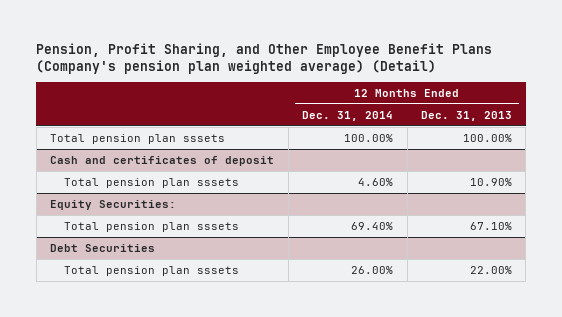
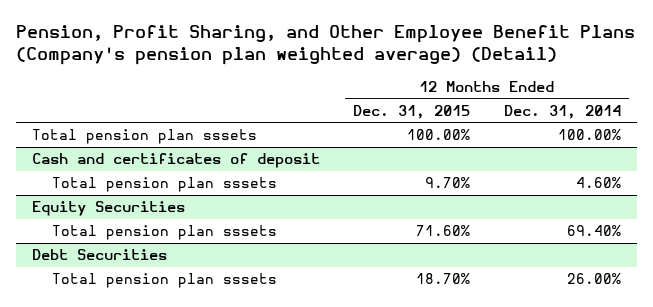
[421,110,513,121] Dec. 31, 2013 -> none
none -> [353,104,471,119] Dec. 31, 2015
[50,200,177,211] Equity Securities: -> [32,201,186,217] Equity Securities

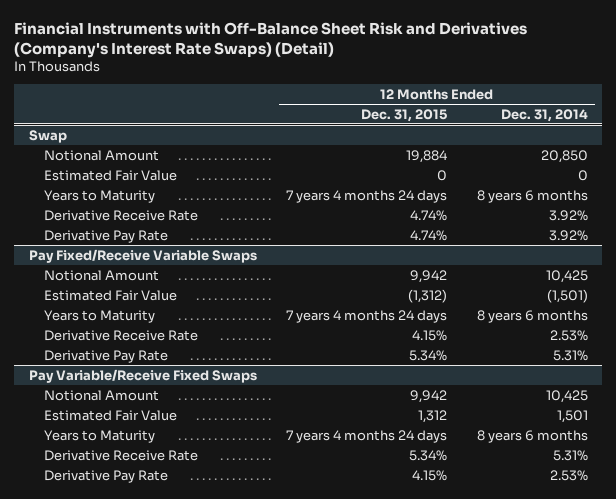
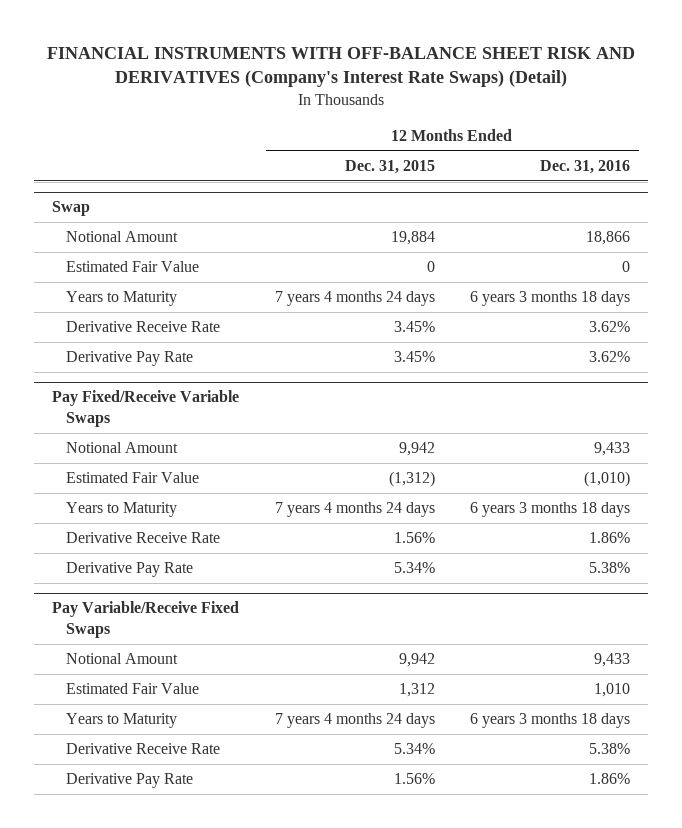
[13,21,527,58] Financial Instruments with Off-Balance Sheet Risk and Derivatives (Company's Interest Rate Swaps) (Detail) -> [47,46,636,88] FINANCIAL INSTRUMENTS WITH OFF-BALANCE SHEET RISK AND DERIVATIVES (Company's Interest Rate Swaps) (Detail)
[500,108,588,122] Dec. 31, 2014 -> none
none -> [540,159,631,174] Dec. 31, 2016
[410,209,448,221] 4.74% -> [393,321,435,333] 3.45%
[410,229,448,241] 4.74% -> [393,351,435,363] 3.45%
[412,329,448,341] 4.15% -> [393,532,435,544] 1.56%
[412,469,448,481] 4.15% -> [393,773,435,785] 1.56%

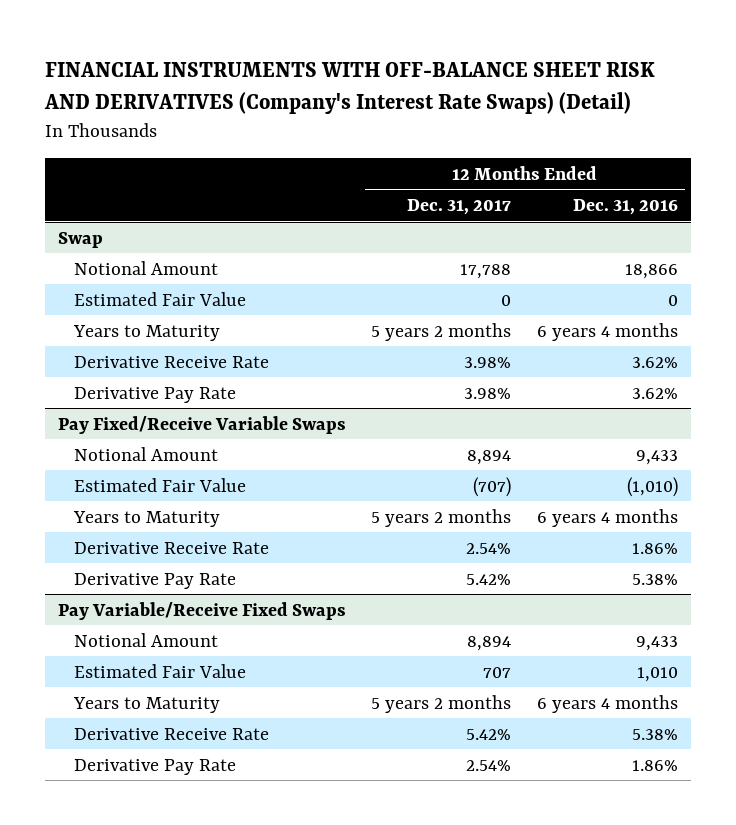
[344,159,435,174] Dec. 31, 2015 -> none
none -> [407,199,512,216] Dec. 31, 2017
[470,291,631,307] 6 years 3 months 18 days -> [537,322,679,341] 6 years 4 months
[470,502,631,518] 6 years 3 months 18 days -> [537,508,679,527] 6 years 4 months
[470,713,631,729] 6 years 3 months 18 days -> [537,694,679,713] 6 years 4 months

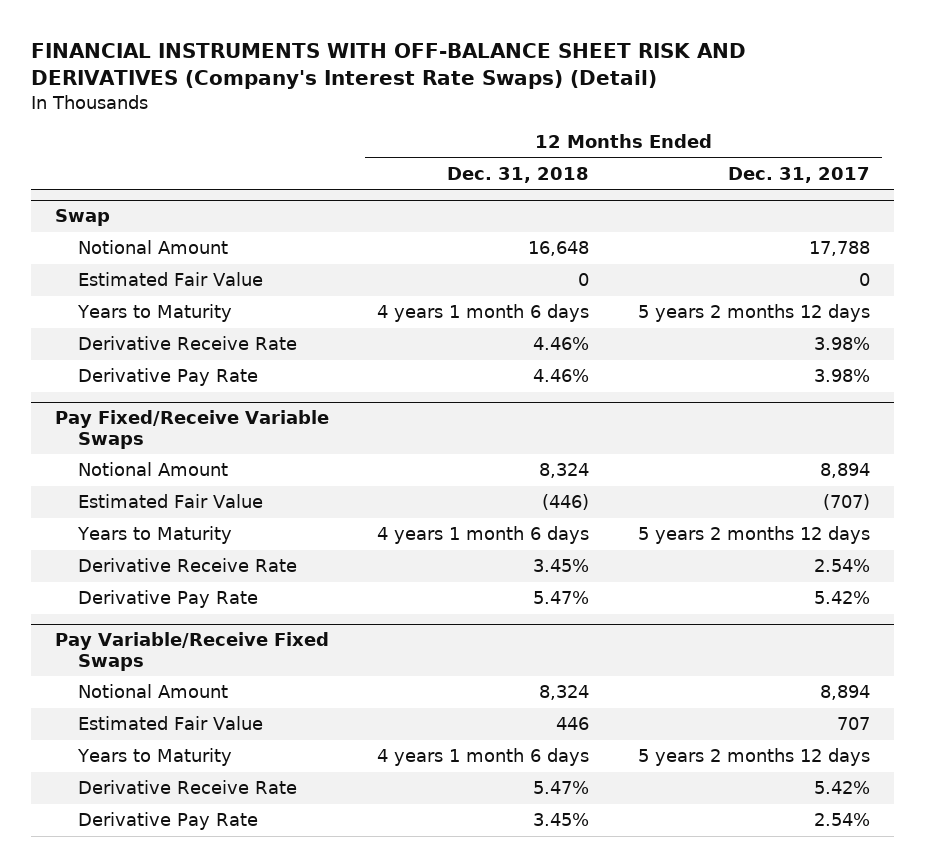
[573,199,679,216] Dec. 31, 2016 -> none
none -> [447,166,590,183] Dec. 31, 2018
[371,322,512,341] 5 years 2 months -> [637,304,870,323] 5 years 2 months 12 days
[371,508,512,527] 5 years 2 months -> [637,526,870,545] 5 years 2 months 12 days
[371,694,512,713] 5 years 2 months -> [637,748,870,767] 5 years 2 months 12 days

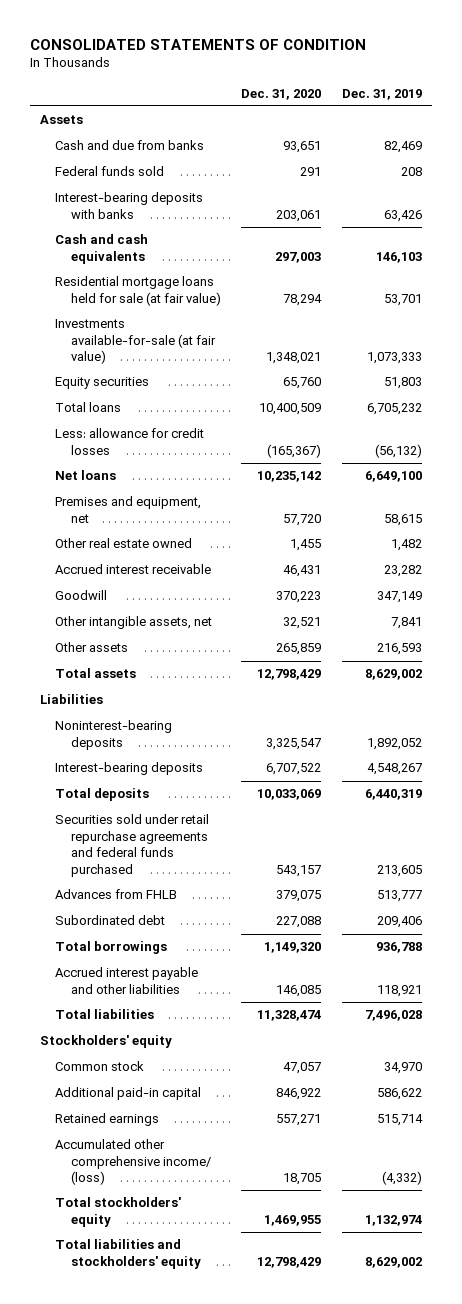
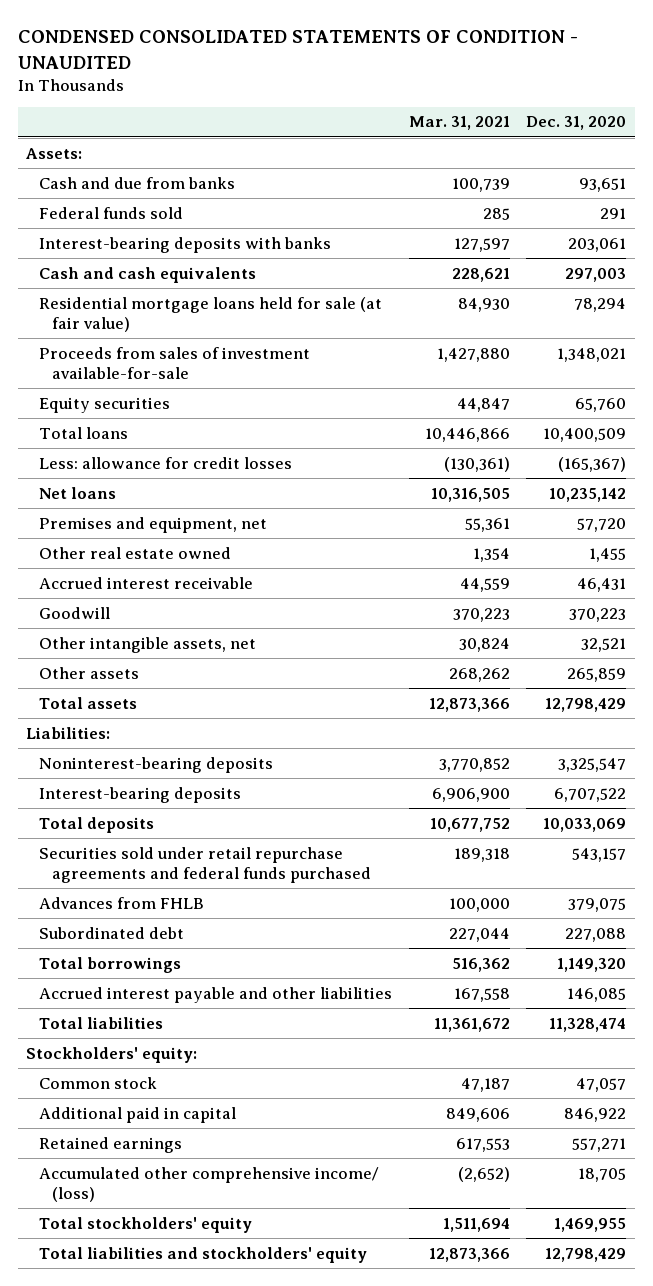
[29,38,366,50] CONSOLIDATED STATEMENTS OF CONDITION -> [17,30,578,69] CONDENSED CONSOLIDATED STATEMENTS OF CONDITION - UNAUDITED
[341,88,422,100] Dec. 31, 2019 -> none
none -> [408,116,510,131] Mar. 31, 2021
[40,115,84,125] Assets -> [26,147,83,159] Assets:
[55,319,216,365] Investments available-for-sale (at fair value) -> [38,346,310,379] Proceeds from sales of investment available-for-sale
[40,694,104,705] Liabilities -> [26,726,111,739] Liabilities:
[40,1035,173,1049] Stockholders' equity -> [26,1046,198,1063] Stockholders' equity:
[55,1087,202,1101] Additional paid-in capital -> [38,1106,236,1123] Additional paid in capital

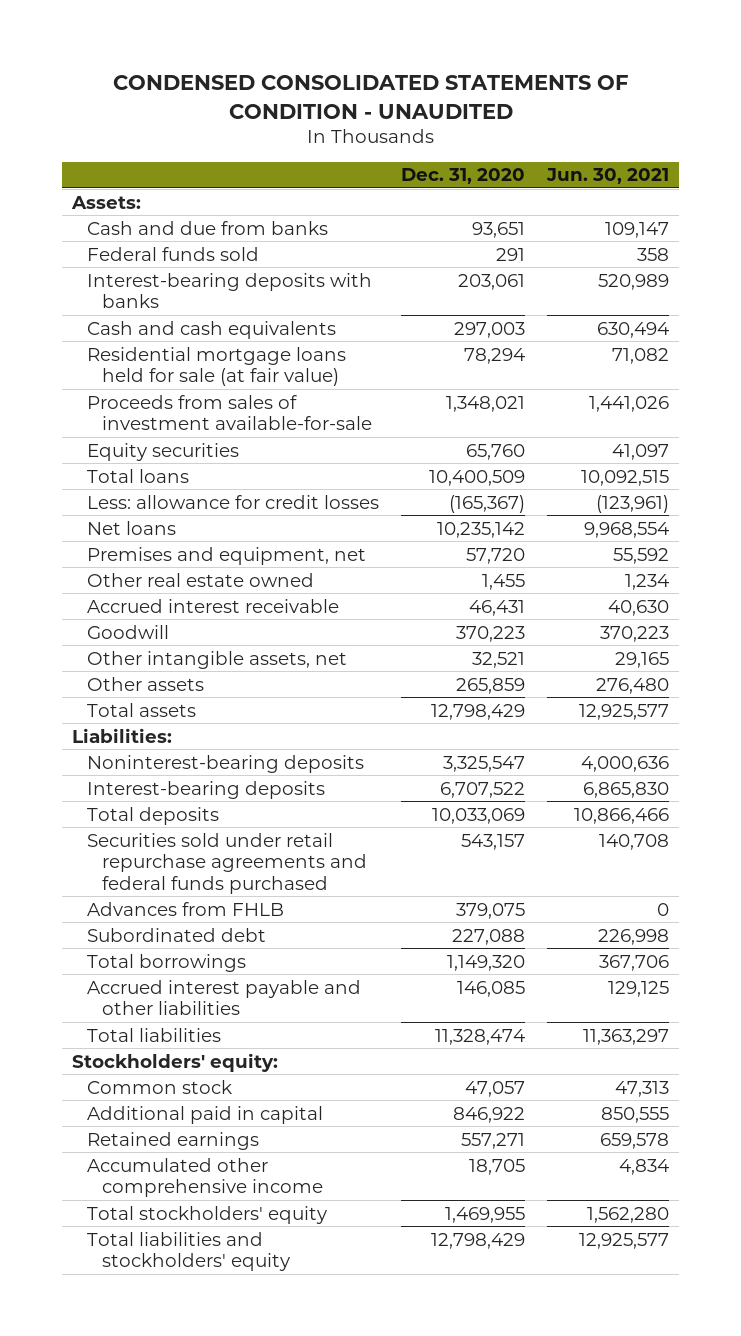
[408,116,510,131] Mar. 31, 2021 -> none
none -> [545,168,669,185] Jun. 30, 2021
[38,1166,379,1202] Accumulated other comprehensive income/ (loss) -> [87,1157,323,1198] Accumulated other comprehensive income

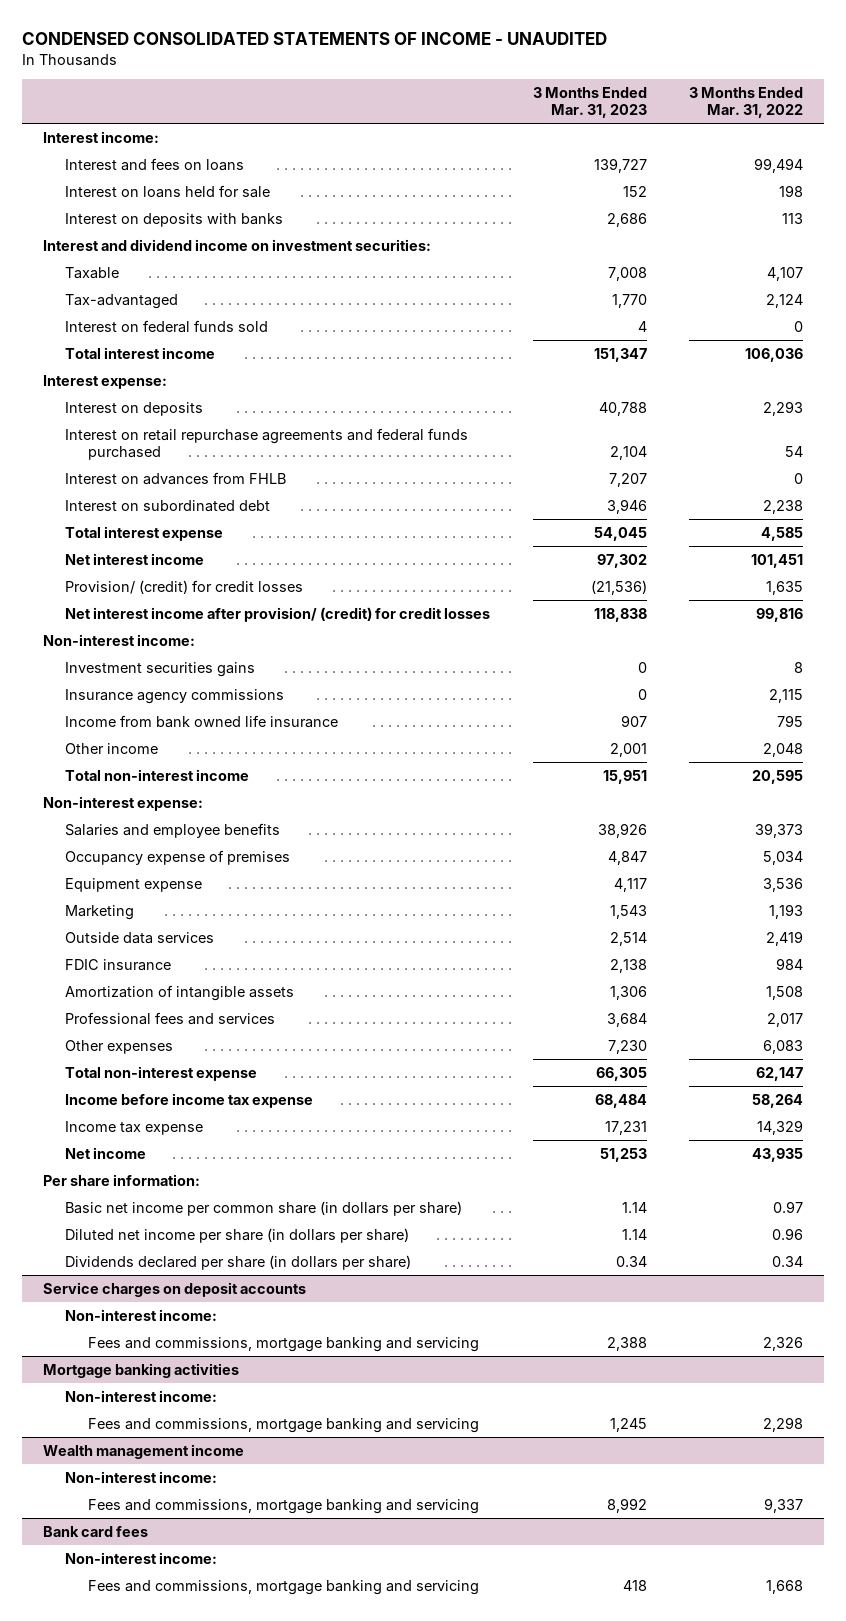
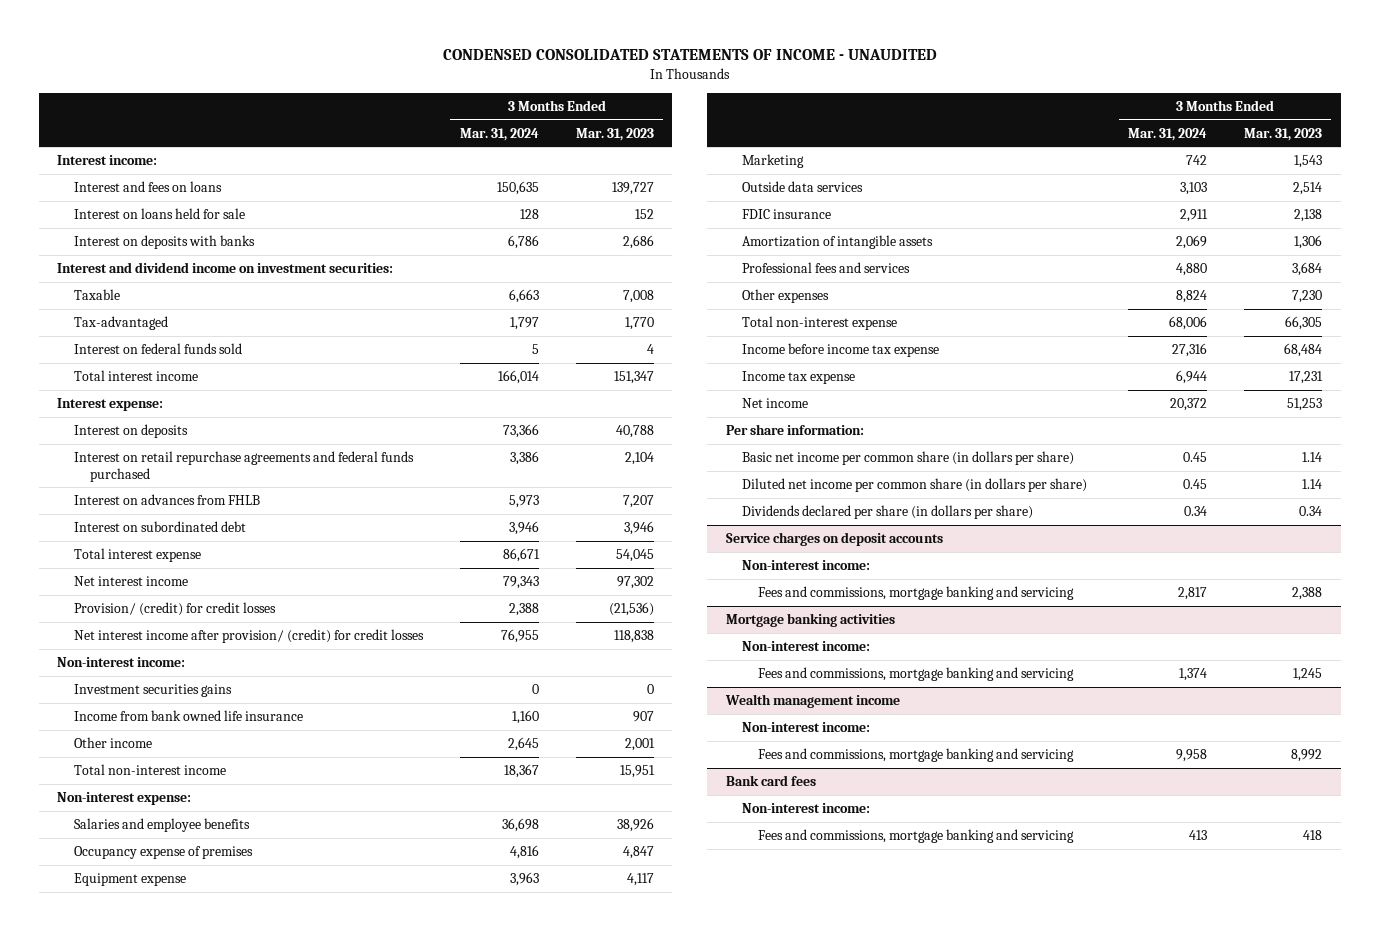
[688,87,803,119] 3 Months Ended Mar. 31, 2022 -> none
none -> [459,127,539,141] Mar. 31, 2024
[65,688,285,704] Insurance agency commissions -> none
[65,1227,410,1243] Diluted net income per share (in dollars per share) -> [741,478,1087,493] Diluted net income per common share (in dollars per share)

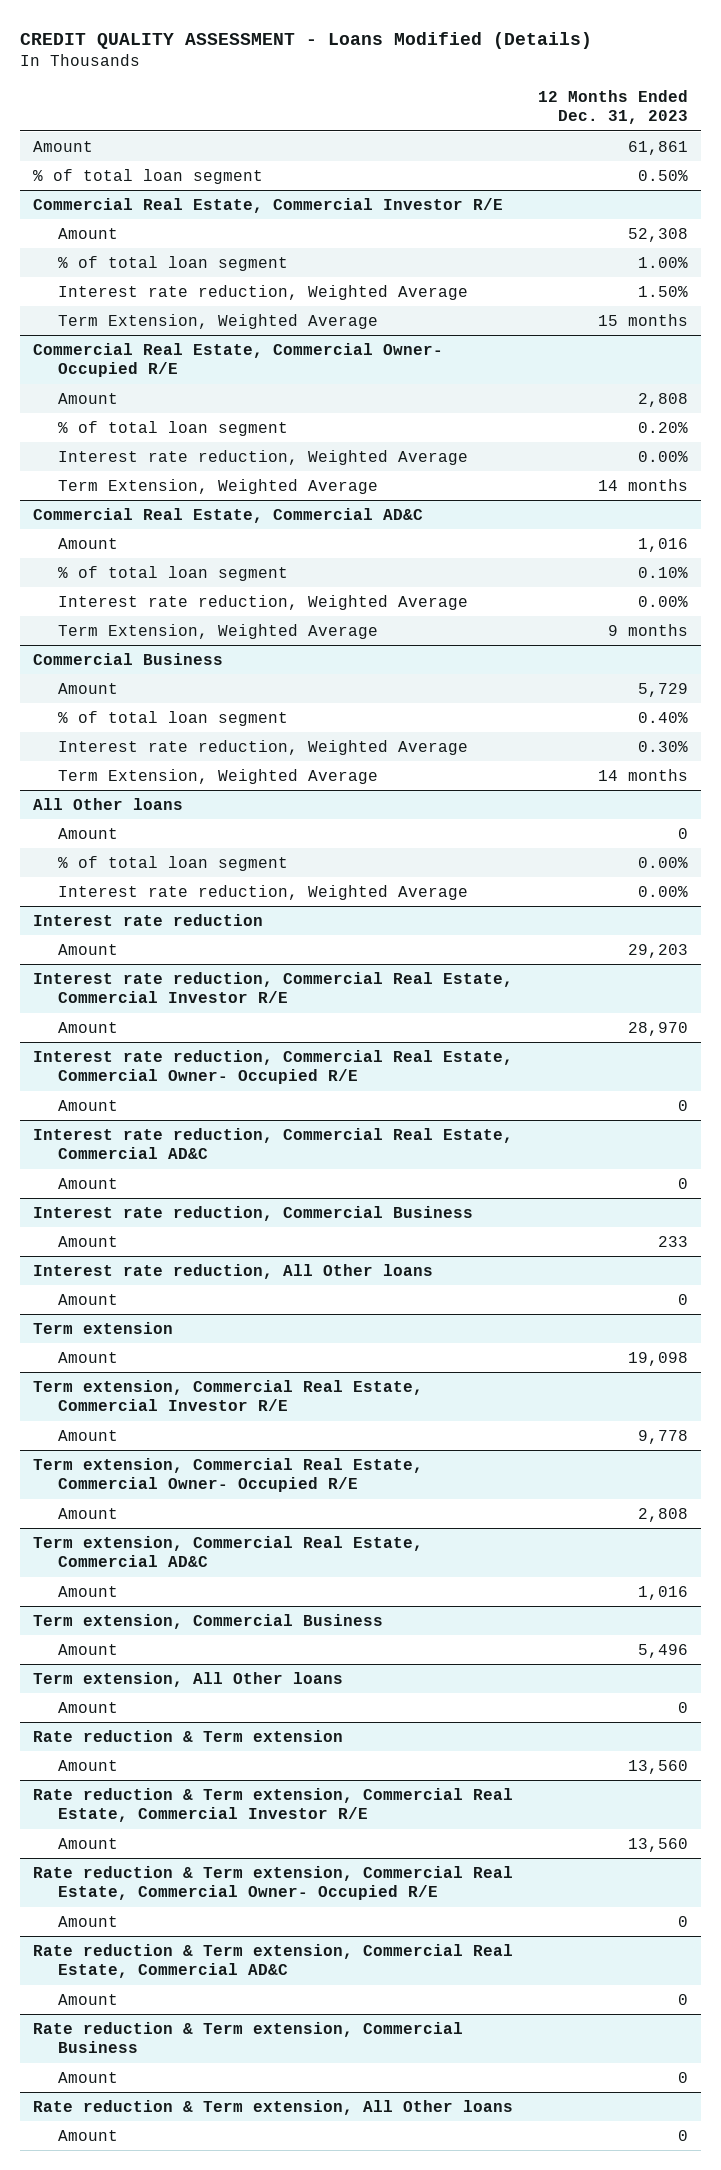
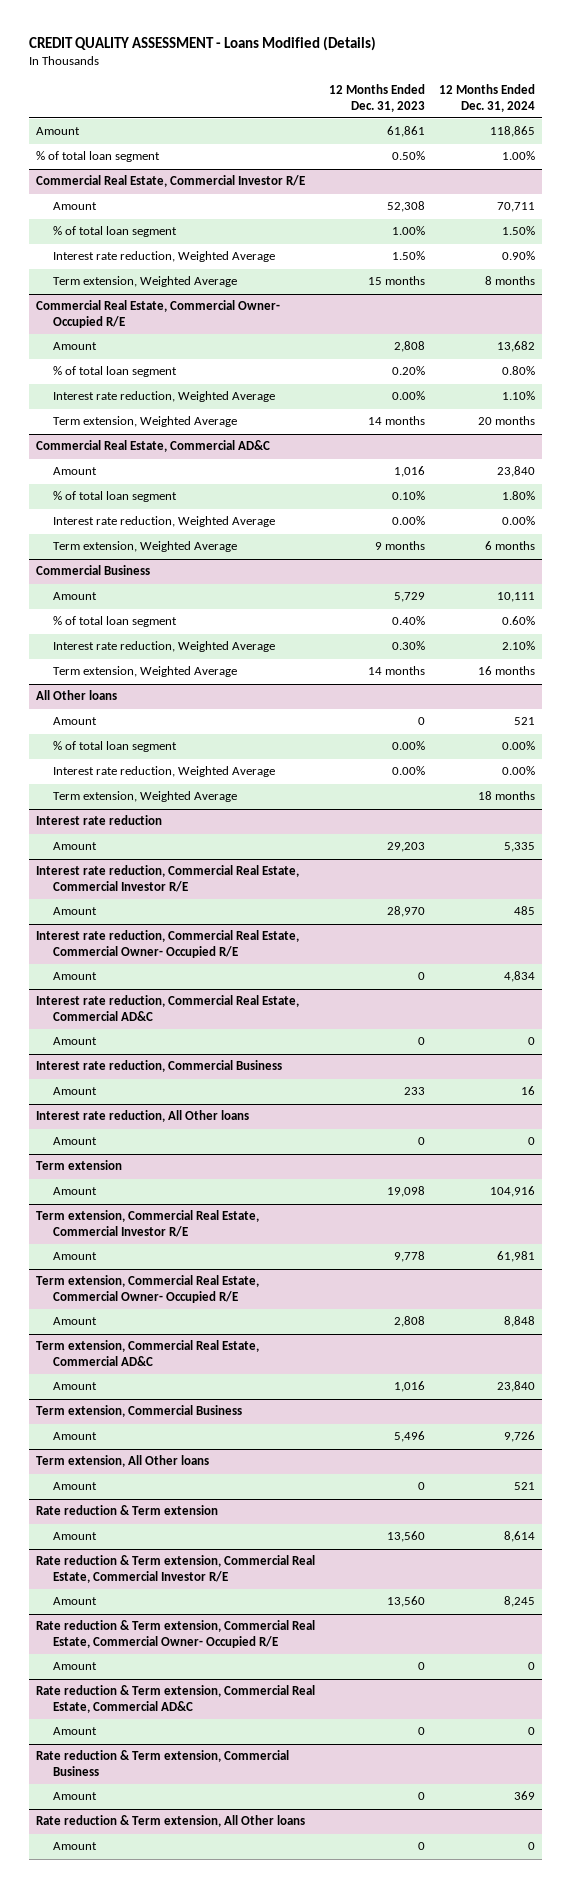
none -> [438,84,535,112] 12 Months Ended Dec. 31, 2024
[58,313,379,329] Term Extension, Weighted Average -> [52,276,237,288] Term extension, Weighted Average
[58,478,379,494] Term Extension, Weighted Average -> [52,416,237,428] Term extension, Weighted Average
[58,623,379,639] Term Extension, Weighted Average -> [52,541,237,553] Term extension, Weighted Average
[58,768,379,784] Term Extension, Weighted Average -> [52,666,237,678] Term extension, Weighted Average
none -> [52,791,237,803] Term extension, Weighted Average

